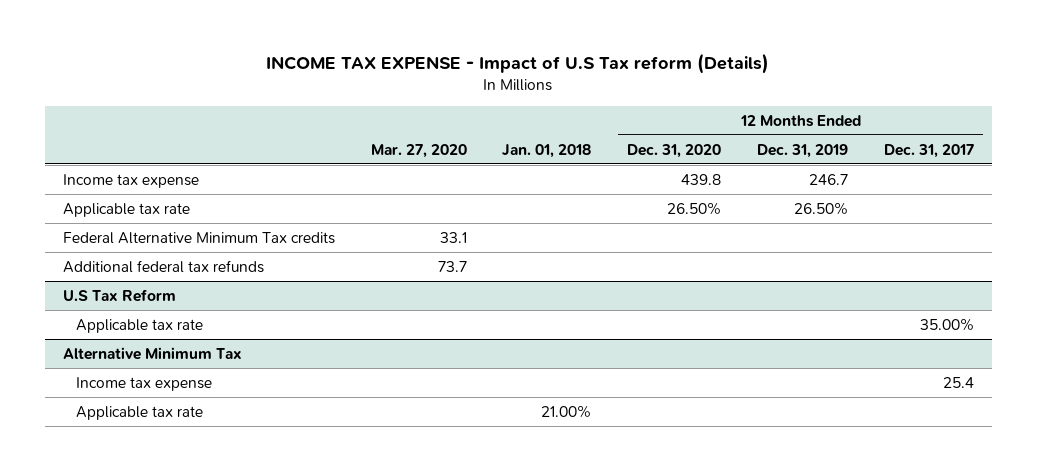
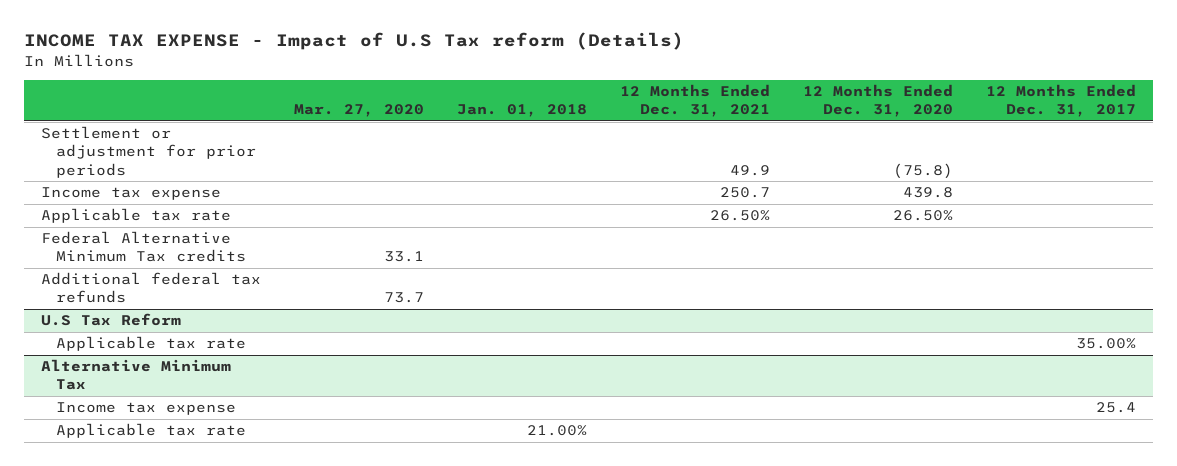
[757,143,849,158] Dec. 31, 2019 -> none
none -> [620,84,771,118] 12 Months Ended Dec. 31, 2021
none -> [40,126,256,178] Settlement or adjustment for prior periods

